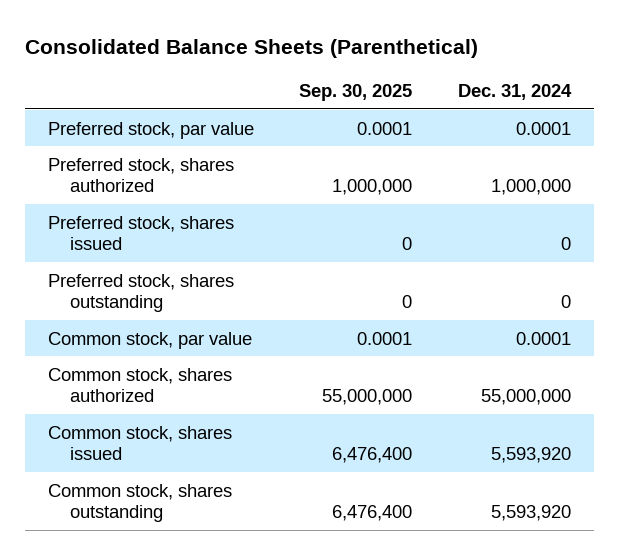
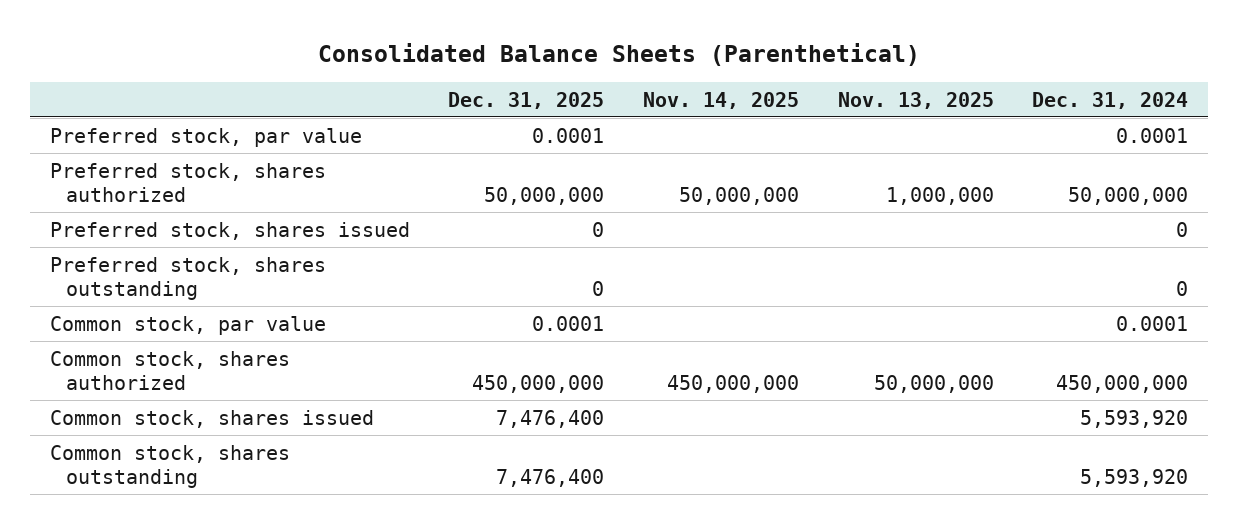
[299,83,413,101] Sep. 30, 2025 -> none
none -> [448,91,605,109] Dec. 31, 2025
none -> [643,91,800,109] Nov. 14, 2025
none -> [837,91,994,109] Nov. 13, 2025
[490,179,571,196] 1,000,000 -> [1068,186,1189,205] 50,000,000
[480,389,571,406] 55,000,000 -> [1056,374,1189,393] 450,000,000

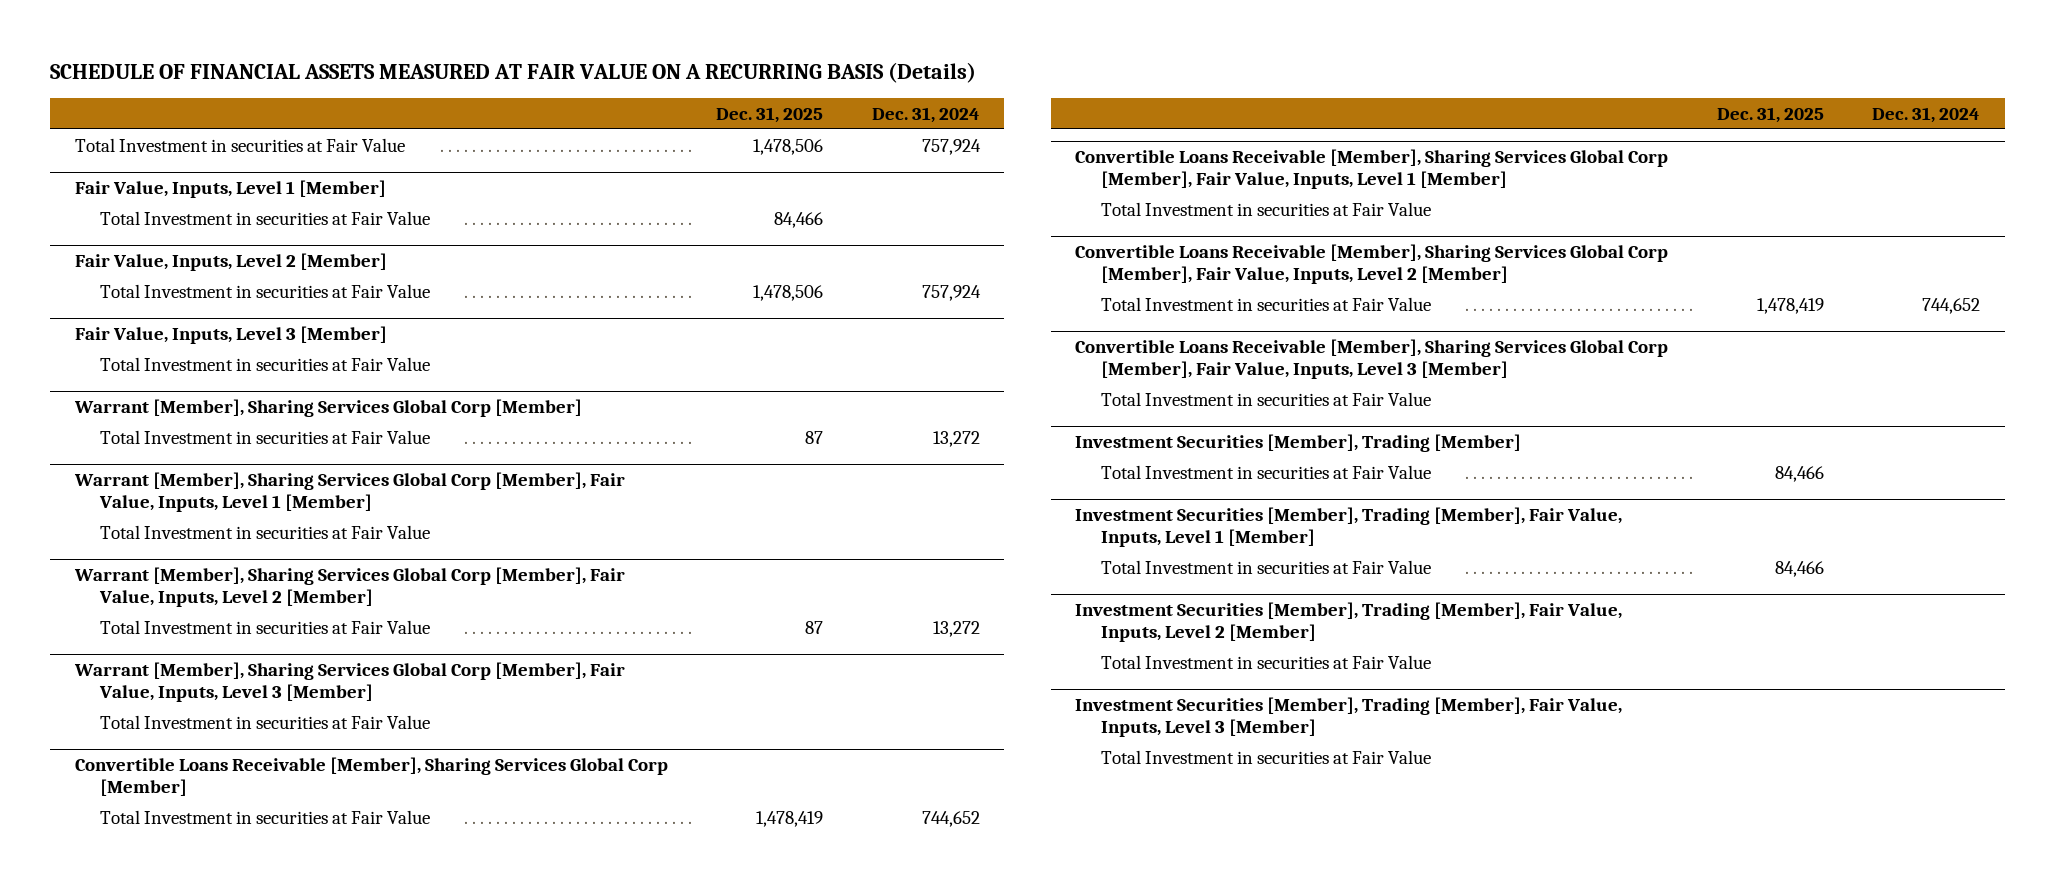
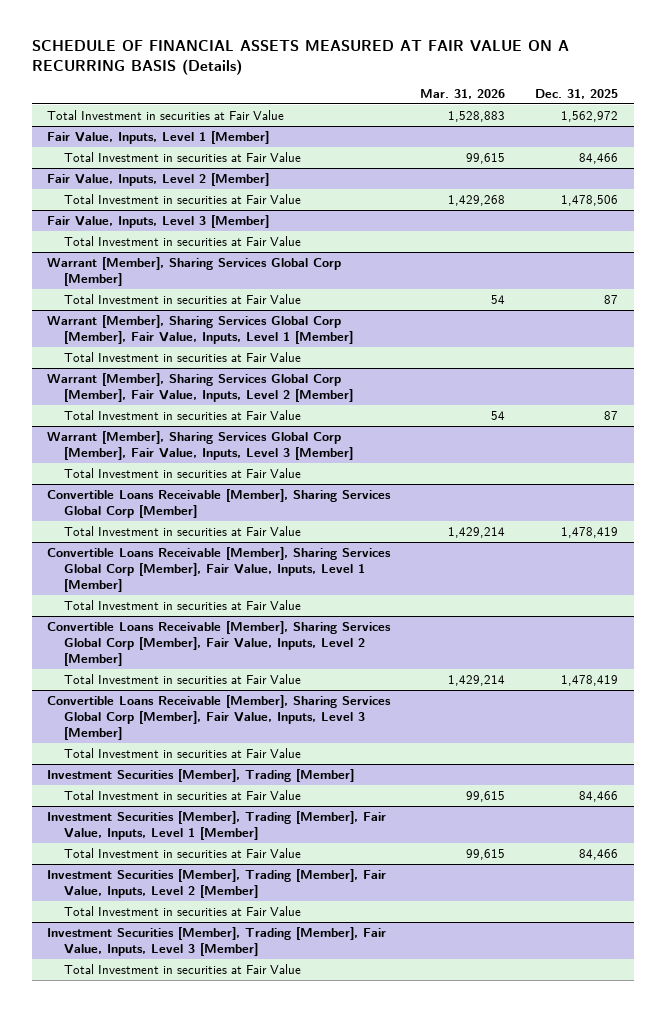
[871,106,980,123] Dec. 31, 2024 -> none
none -> [420,88,506,99] Mar. 31, 2026
[753,138,824,155] 1,478,506 -> [561,110,619,122] 1,562,972

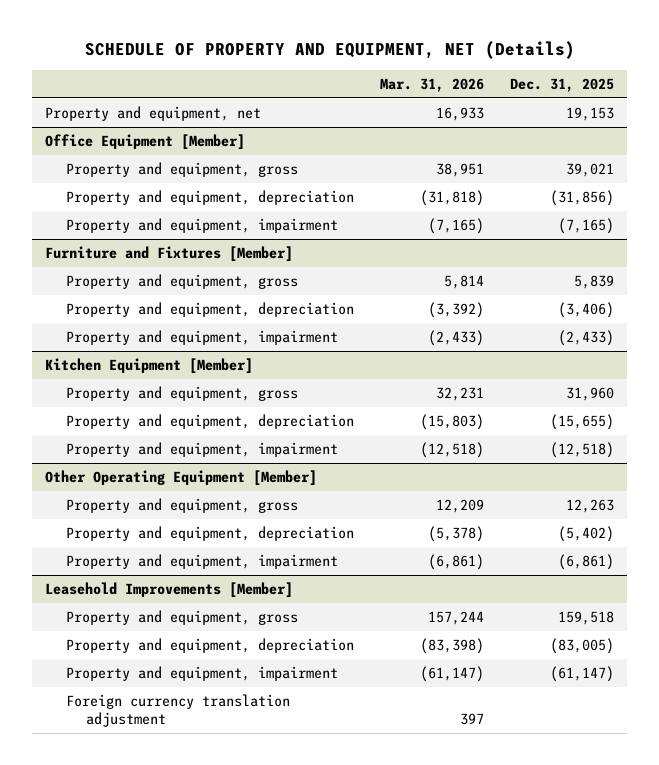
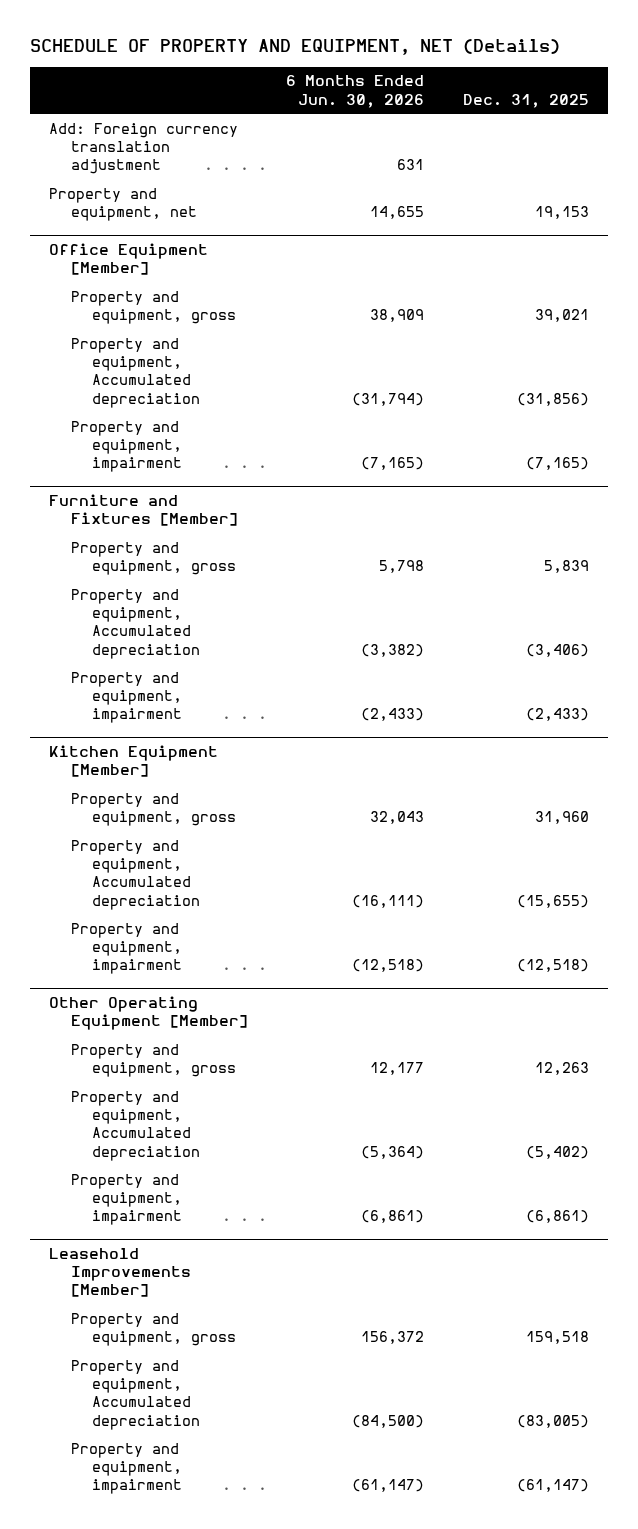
[379,77,484,92] Mar. 31, 2026 -> none
none -> [286,75,425,108] 6 Months Ended Jun. 30, 2026
none -> [49,122,239,175] Add: Foreign currency translation adjustment
[65,190,354,206] Property and equipment, depreciation -> [70,337,201,408] Property and equipment, Accumulated depreciation
[65,302,354,318] Property and equipment, depreciation -> [70,588,201,659] Property and equipment, Accumulated depreciation
[65,414,354,430] Property and equipment, depreciation -> [70,839,201,910] Property and equipment, Accumulated depreciation
[65,526,354,542] Property and equipment, depreciation -> [70,1090,201,1161] Property and equipment, Accumulated depreciation
[65,638,354,654] Property and equipment, depreciation -> [70,1359,201,1430] Property and equipment, Accumulated depreciation
[65,694,290,727] Foreign currency translation adjustment -> none

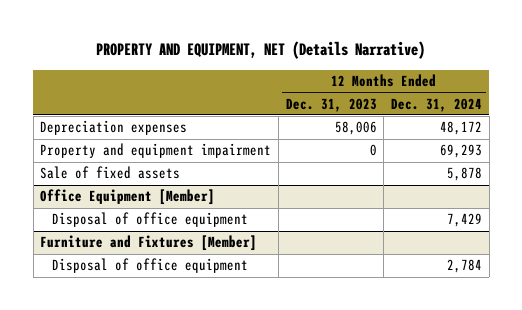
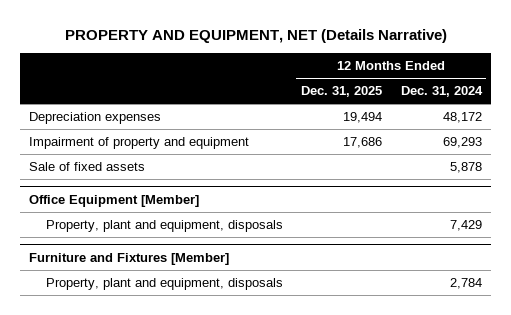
[285,97,377,112] Dec. 31, 2023 -> none
none -> [301,86,383,98] Dec. 31, 2025
[40,143,272,159] Property and equipment impairment -> [29,136,250,149] Impairment of property and equipment
[52,212,249,228] Disposal of office equipment -> [45,219,283,232] Property, plant and equipment, disposals
[52,258,249,274] Disposal of office equipment -> [45,277,283,290] Property, plant and equipment, disposals

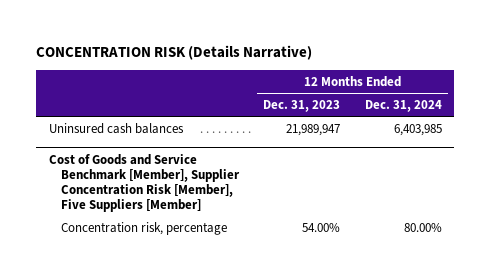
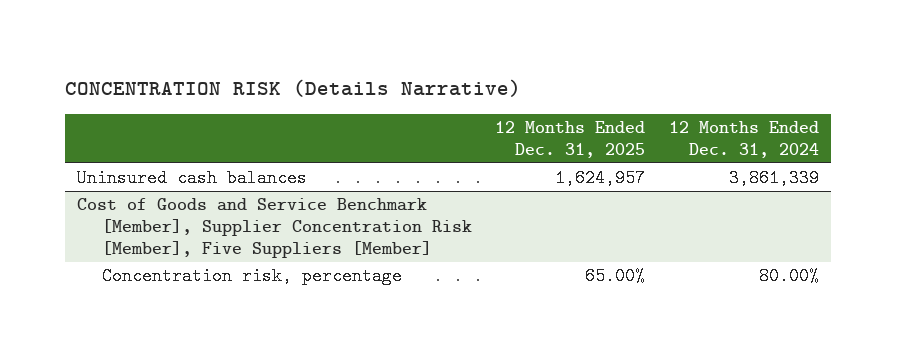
[263,100,341,113] Dec. 31, 2023 -> none
none -> [495,120,646,158] 12 Months Ended Dec. 31, 2025
[394,124,443,137] 6,403,985 -> [729,169,820,188] 3,861,339

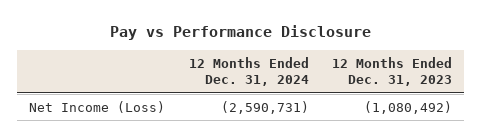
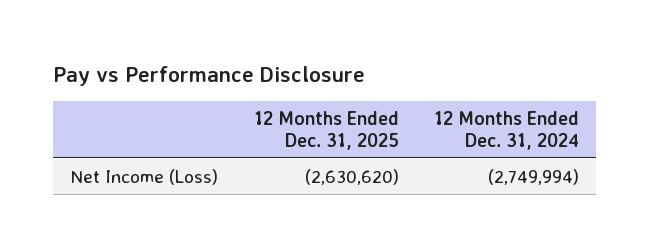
[332,57,453,87] 12 Months Ended Dec. 31, 2023 -> none
none -> [253,110,399,150] 12 Months Ended Dec. 31, 2025
[220,100,309,114] (2,590,731) -> [487,168,579,185] (2,749,994)

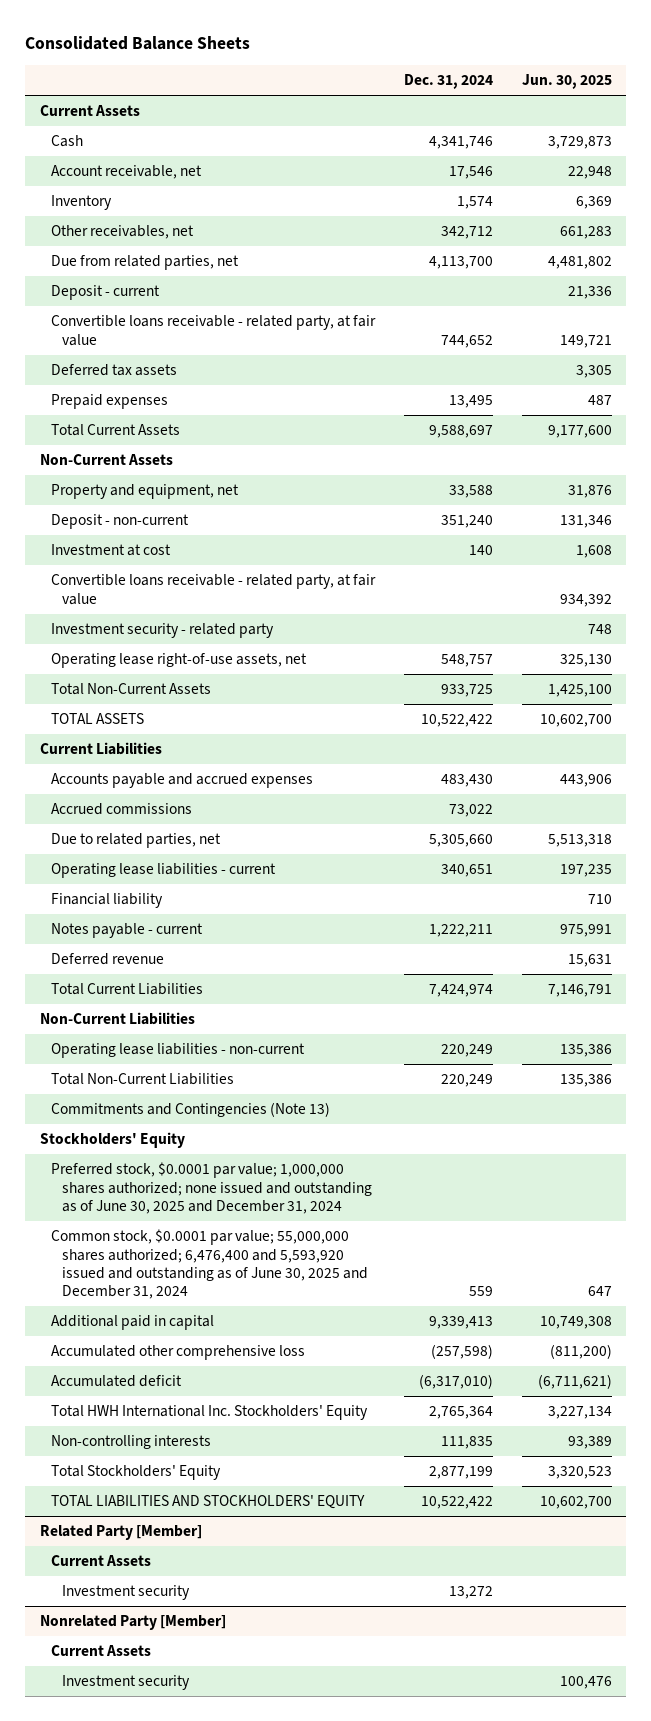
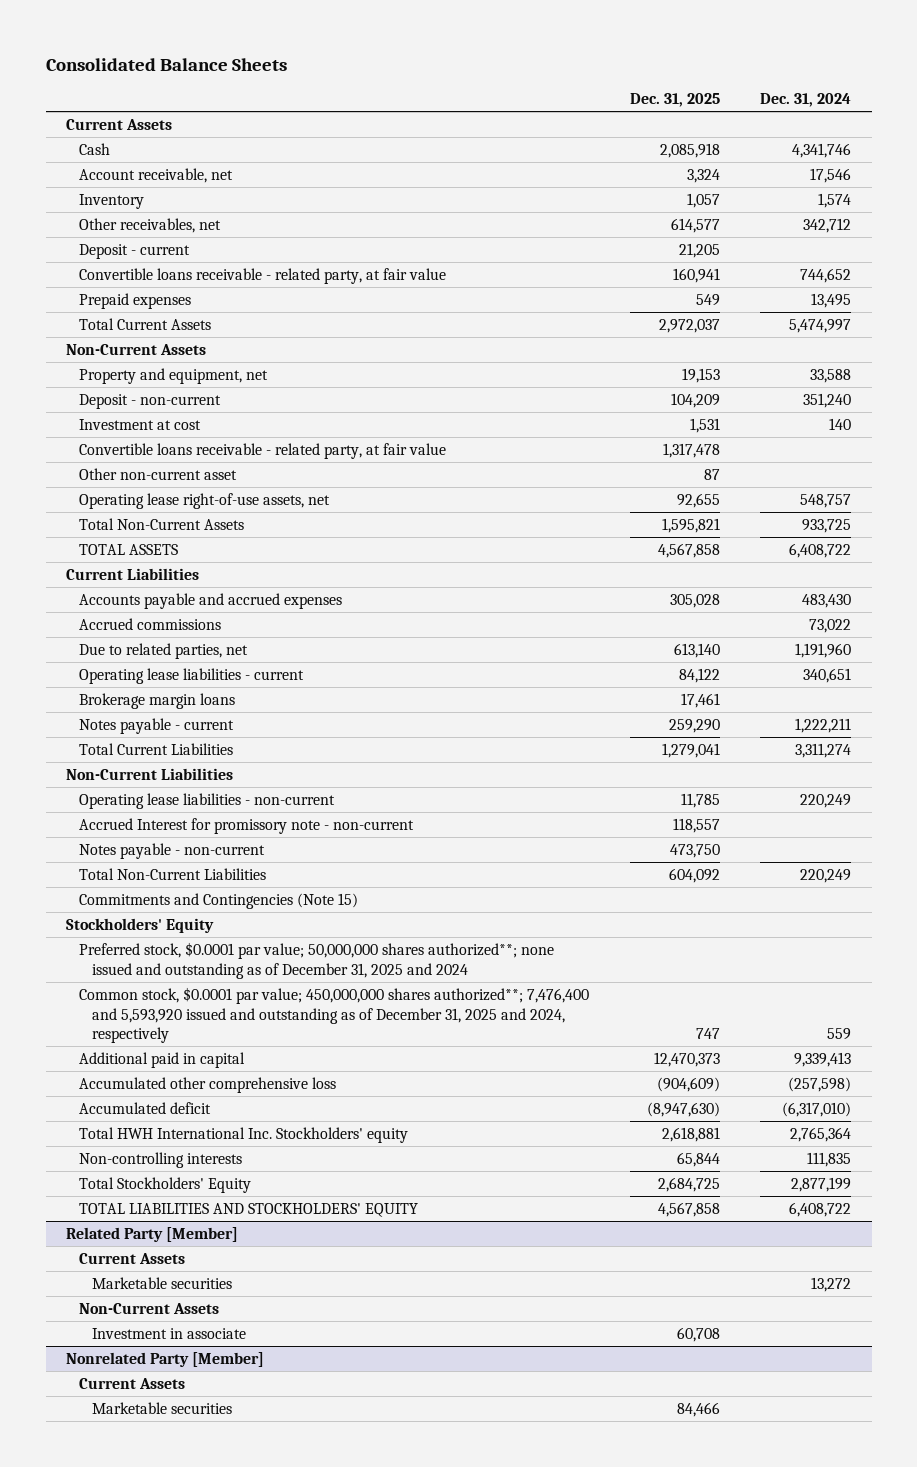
[521,73,612,89] Jun. 30, 2025 -> none
none -> [629,93,720,108] Dec. 31, 2025
[50,255,239,271] Due from related parties, net -> none
[50,364,177,377] Deferred tax assets -> none
[428,425,493,439] 9,588,697 -> [789,318,852,333] 5,474,997
[50,623,274,639] Investment security - related party -> none
none -> [79,467,238,480] Other non-current asset
[420,714,493,728] 10,522,422 -> [789,542,852,558] 6,408,722
[428,834,493,848] 5,305,660 -> [795,642,852,658] 1,191,960
[50,893,163,909] Financial liability -> none
none -> [79,692,236,709] Brokerage margin loans
[50,953,164,966] Deferred revenue -> none
[428,984,493,998] 7,424,974 -> [795,742,852,758] 3,311,274
none -> [79,817,415,834] Accrued Interest for promissory note - non-current
none -> [79,842,266,859] Notes payable - non-current
[50,1102,330,1118] Commitments and Contingencies (Note 13) -> [79,892,359,909] Commitments and Contingencies (Note 15)
[50,1162,372,1214] Preferred stock, $0.0001 par value; 1,000,000 shares authorized; none issued and outstanding as of June 30, 2025 and December 31, 2024 -> [79,941,555,979] Preferred stock, $0.0001 par value; 50,000,000 shares authorized**; none issued and outstanding as of December 31, 2025 and 2024
[50,1229,368,1300] Common stock, $0.0001 par value; 55,000,000 shares authorized; 6,476,400 and 5,593,920 issued and outstanding as of June 30, 2025 and December 31, 2024 -> [79,986,590,1044] Common stock, $0.0001 par value; 450,000,000 shares authorized**; 7,476,400 and 5,593,920 issued and outstanding as of December 31, 2025 and 2024, respectively
[50,1405,368,1421] Total HWH International Inc. Stockholders' Equity -> [79,1126,409,1143] Total HWH International Inc. Stockholders' equity
[420,1496,493,1510] 10,522,422 -> [789,1201,852,1217] 6,408,722
[61,1585,190,1601] Investment security -> [92,1276,233,1289] Marketable securities
none -> [79,1302,220,1314] Non-Current Assets
none -> [92,1327,247,1339] Investment in associate
[61,1675,190,1691] Investment security -> [92,1401,233,1414] Marketable securities

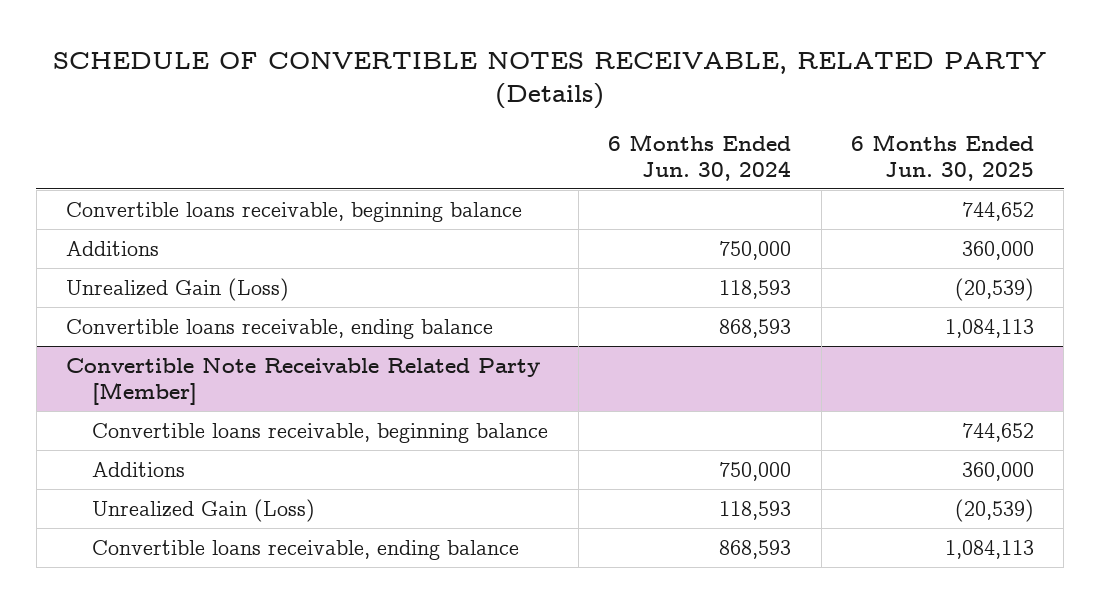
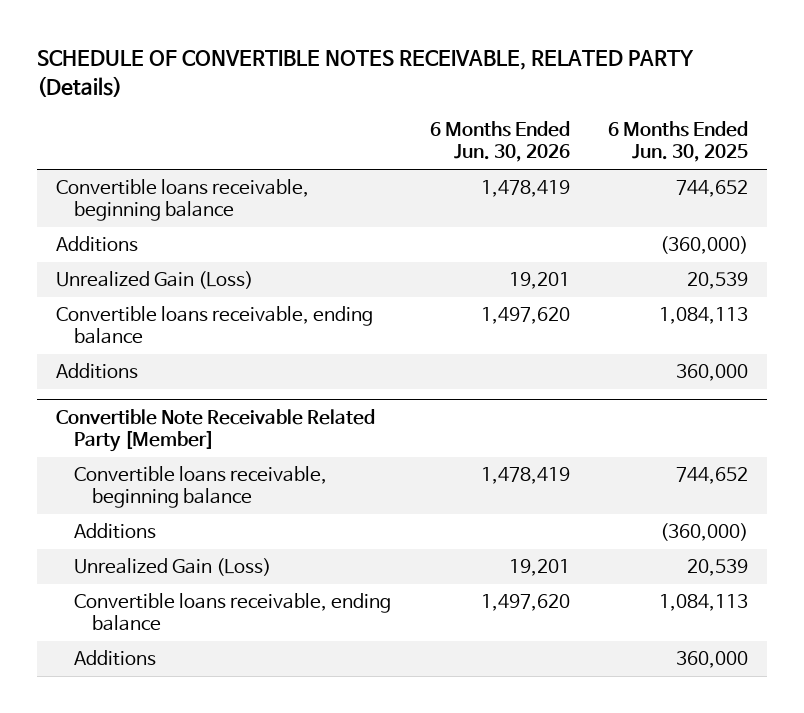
[608,133,792,181] 6 Months Ended Jun. 30, 2024 -> none
none -> [429,121,570,163] 6 Months Ended Jun. 30, 2026
none -> [55,236,138,253] Additions
[954,277,1034,301] (20,539) -> [687,272,749,290] 20,539
[66,240,160,256] Additions -> [55,363,138,380] Additions
none -> [73,523,156,540] Additions
[954,498,1034,522] (20,539) -> [687,559,749,577] 20,539
[92,461,186,477] Additions -> [73,650,156,667] Additions

